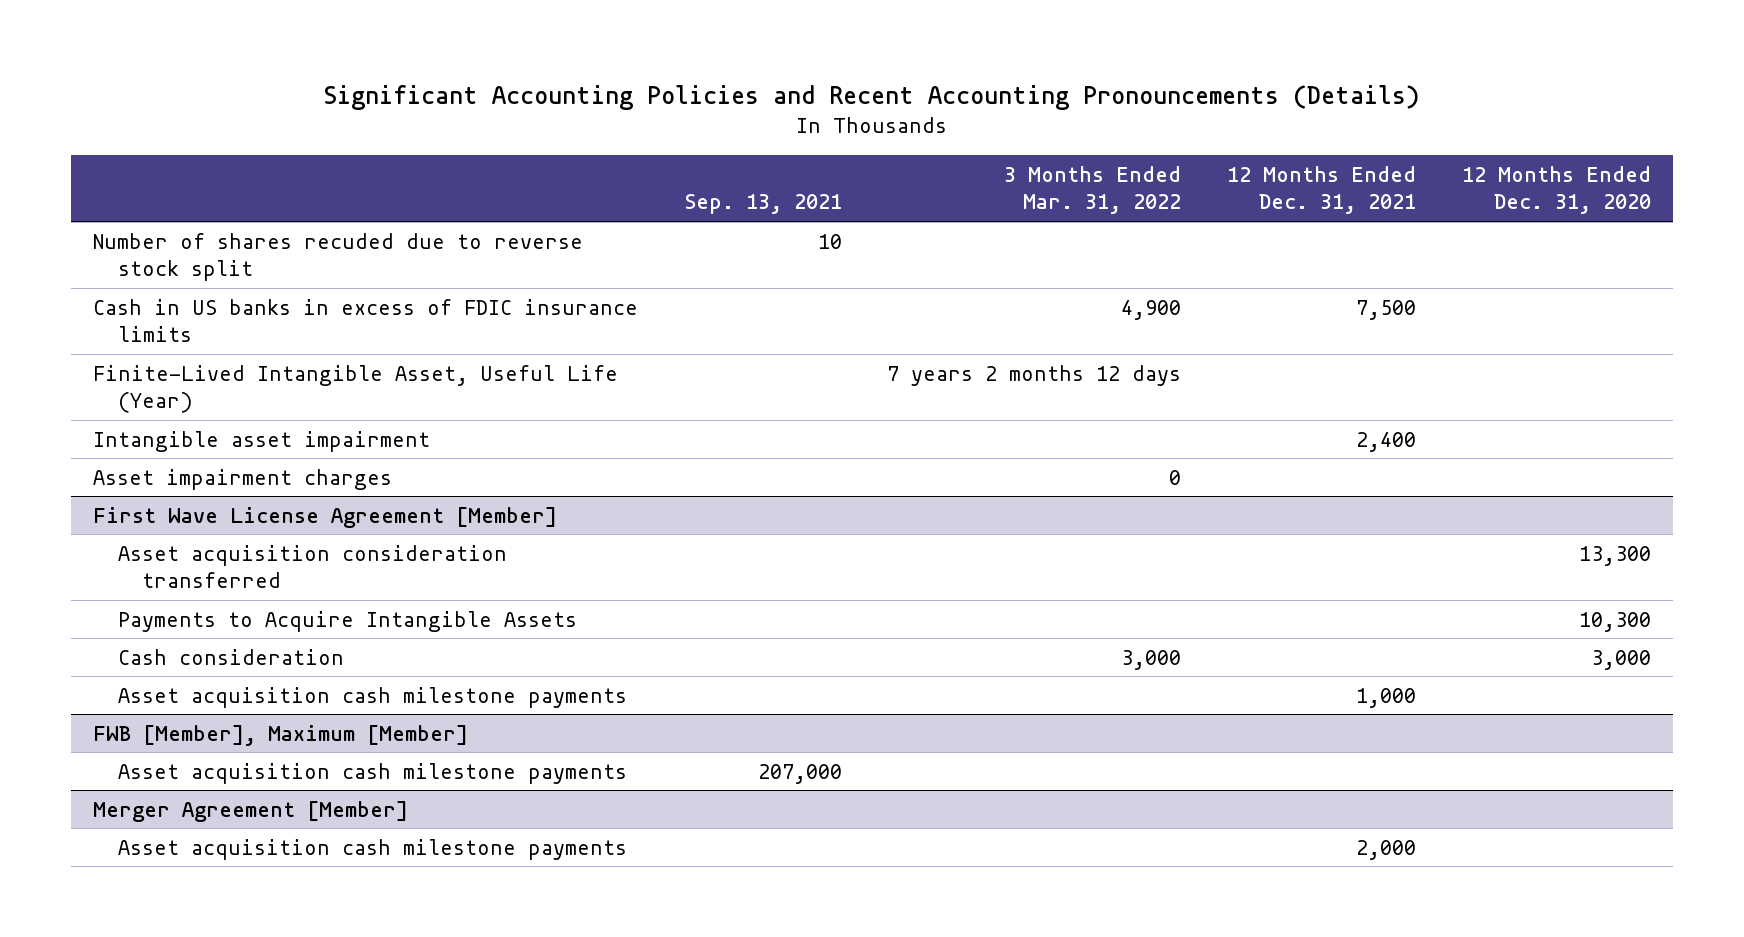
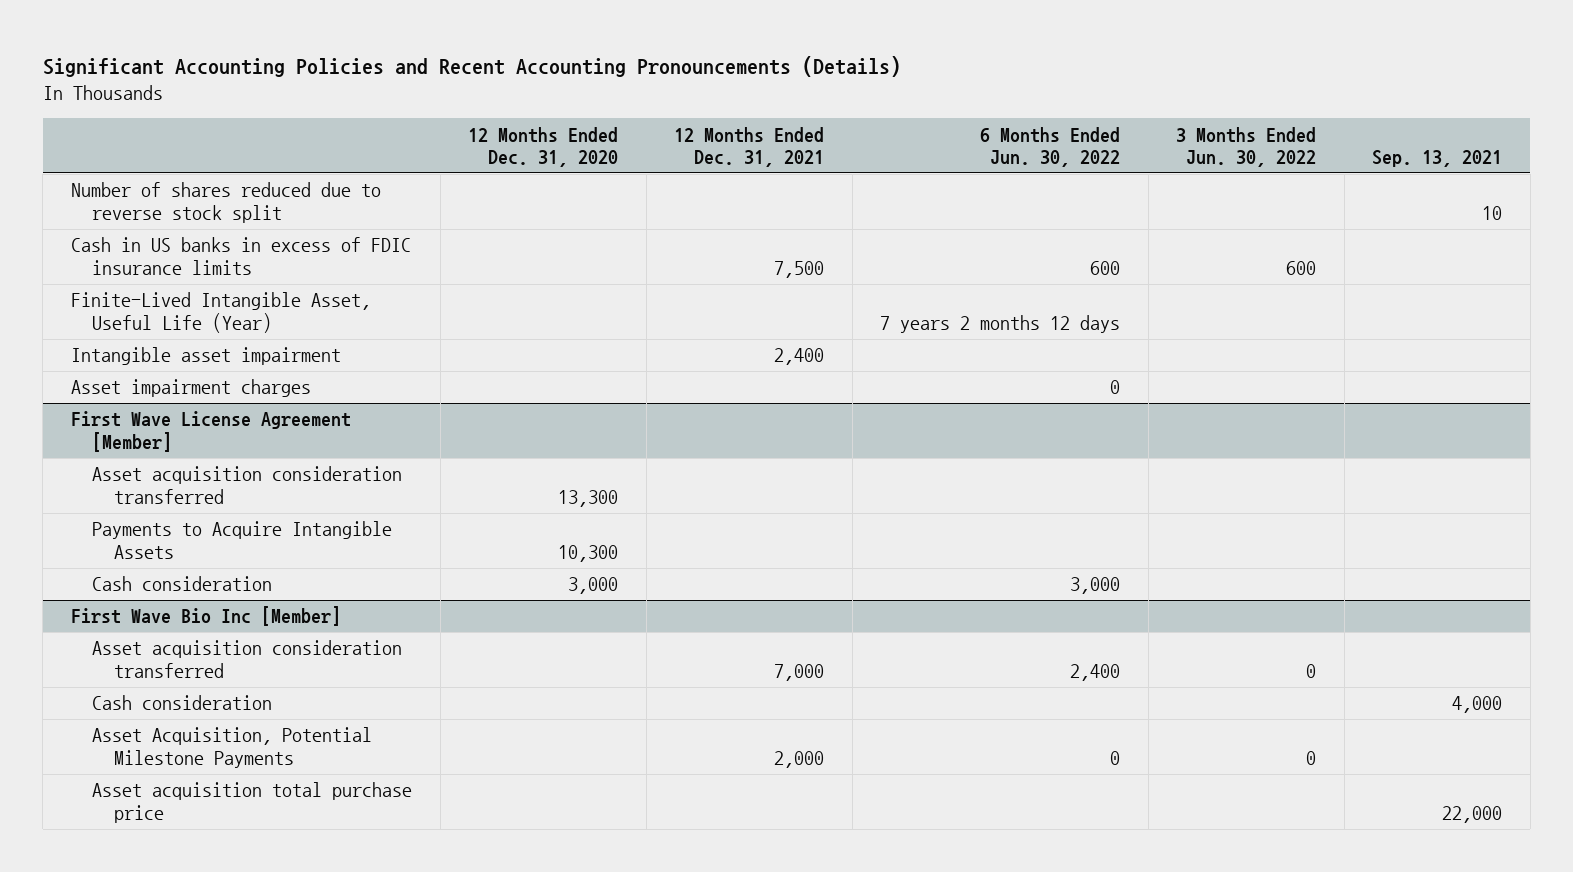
[1004,165,1182,215] 3 Months Ended Mar. 31, 2022 -> none
none -> [980,126,1121,167] 6 Months Ended Jun. 30, 2022
none -> [1176,126,1317,167] 3 Months Ended Jun. 30, 2022
[93,232,584,282] Number of shares recuded due to reverse stock split -> [70,182,381,223] Number of shares reduced due to reverse stock split
[117,686,627,708] Asset acquisition cash milestone payments -> none
[93,724,469,746] FWB [Member], Maximum [Member] -> none
[117,762,627,784] Asset acquisition cash milestone payments -> none
[93,800,409,822] Merger Agreement [Member] -> none
[117,838,627,860] Asset acquisition cash milestone payments -> none
none -> [70,606,341,627] First Wave Bio Inc [Member]
none -> [92,640,403,678] Asset acquisition consideration transferred
none -> [92,695,273,711] Cash consideration
none -> [92,727,373,768] Asset Acquisition, Potential Milestone Payments
none -> [92,782,413,823] Asset acquisition total purchase price

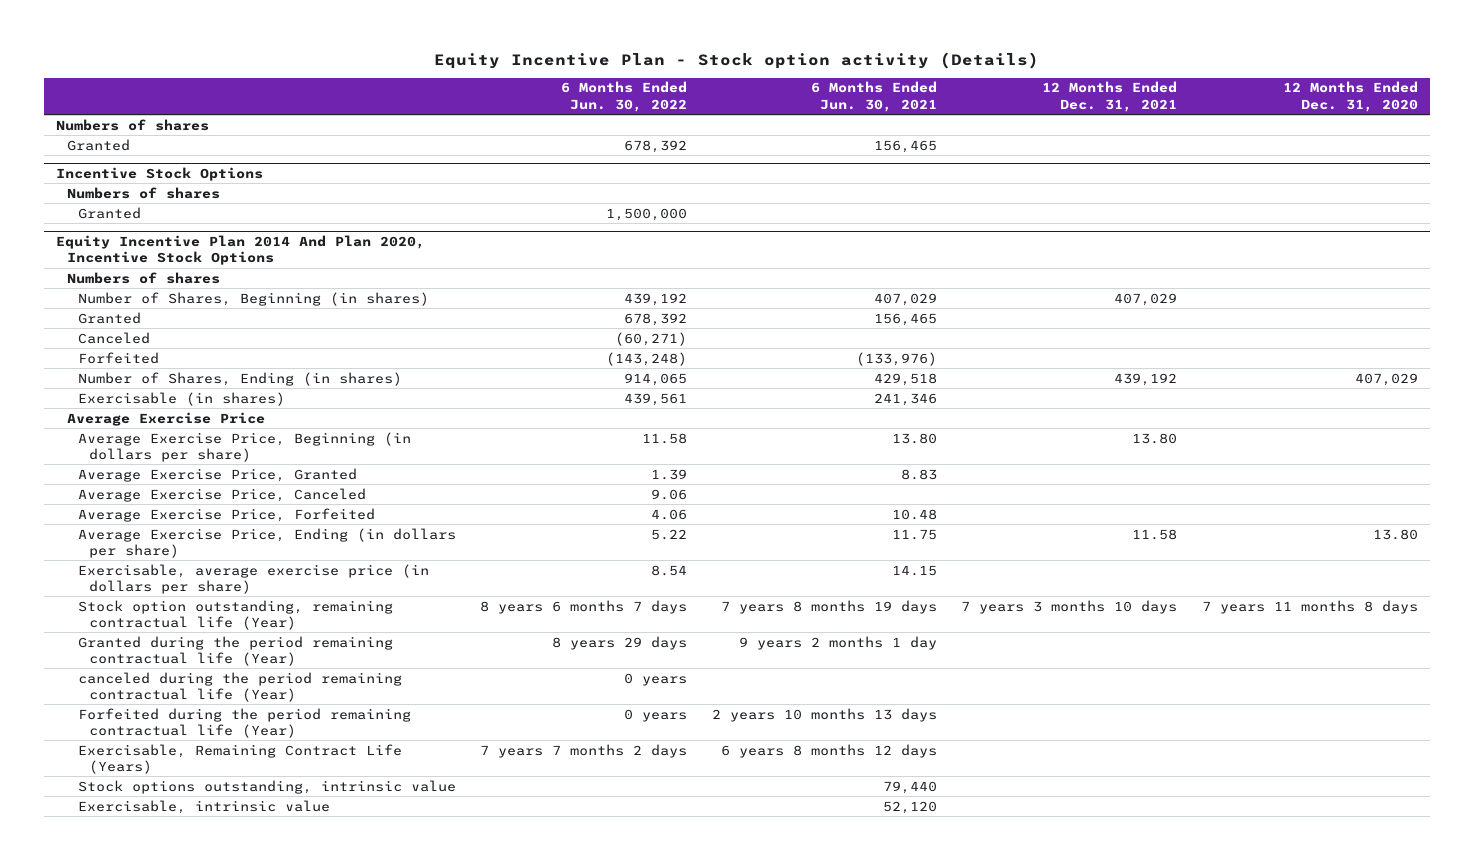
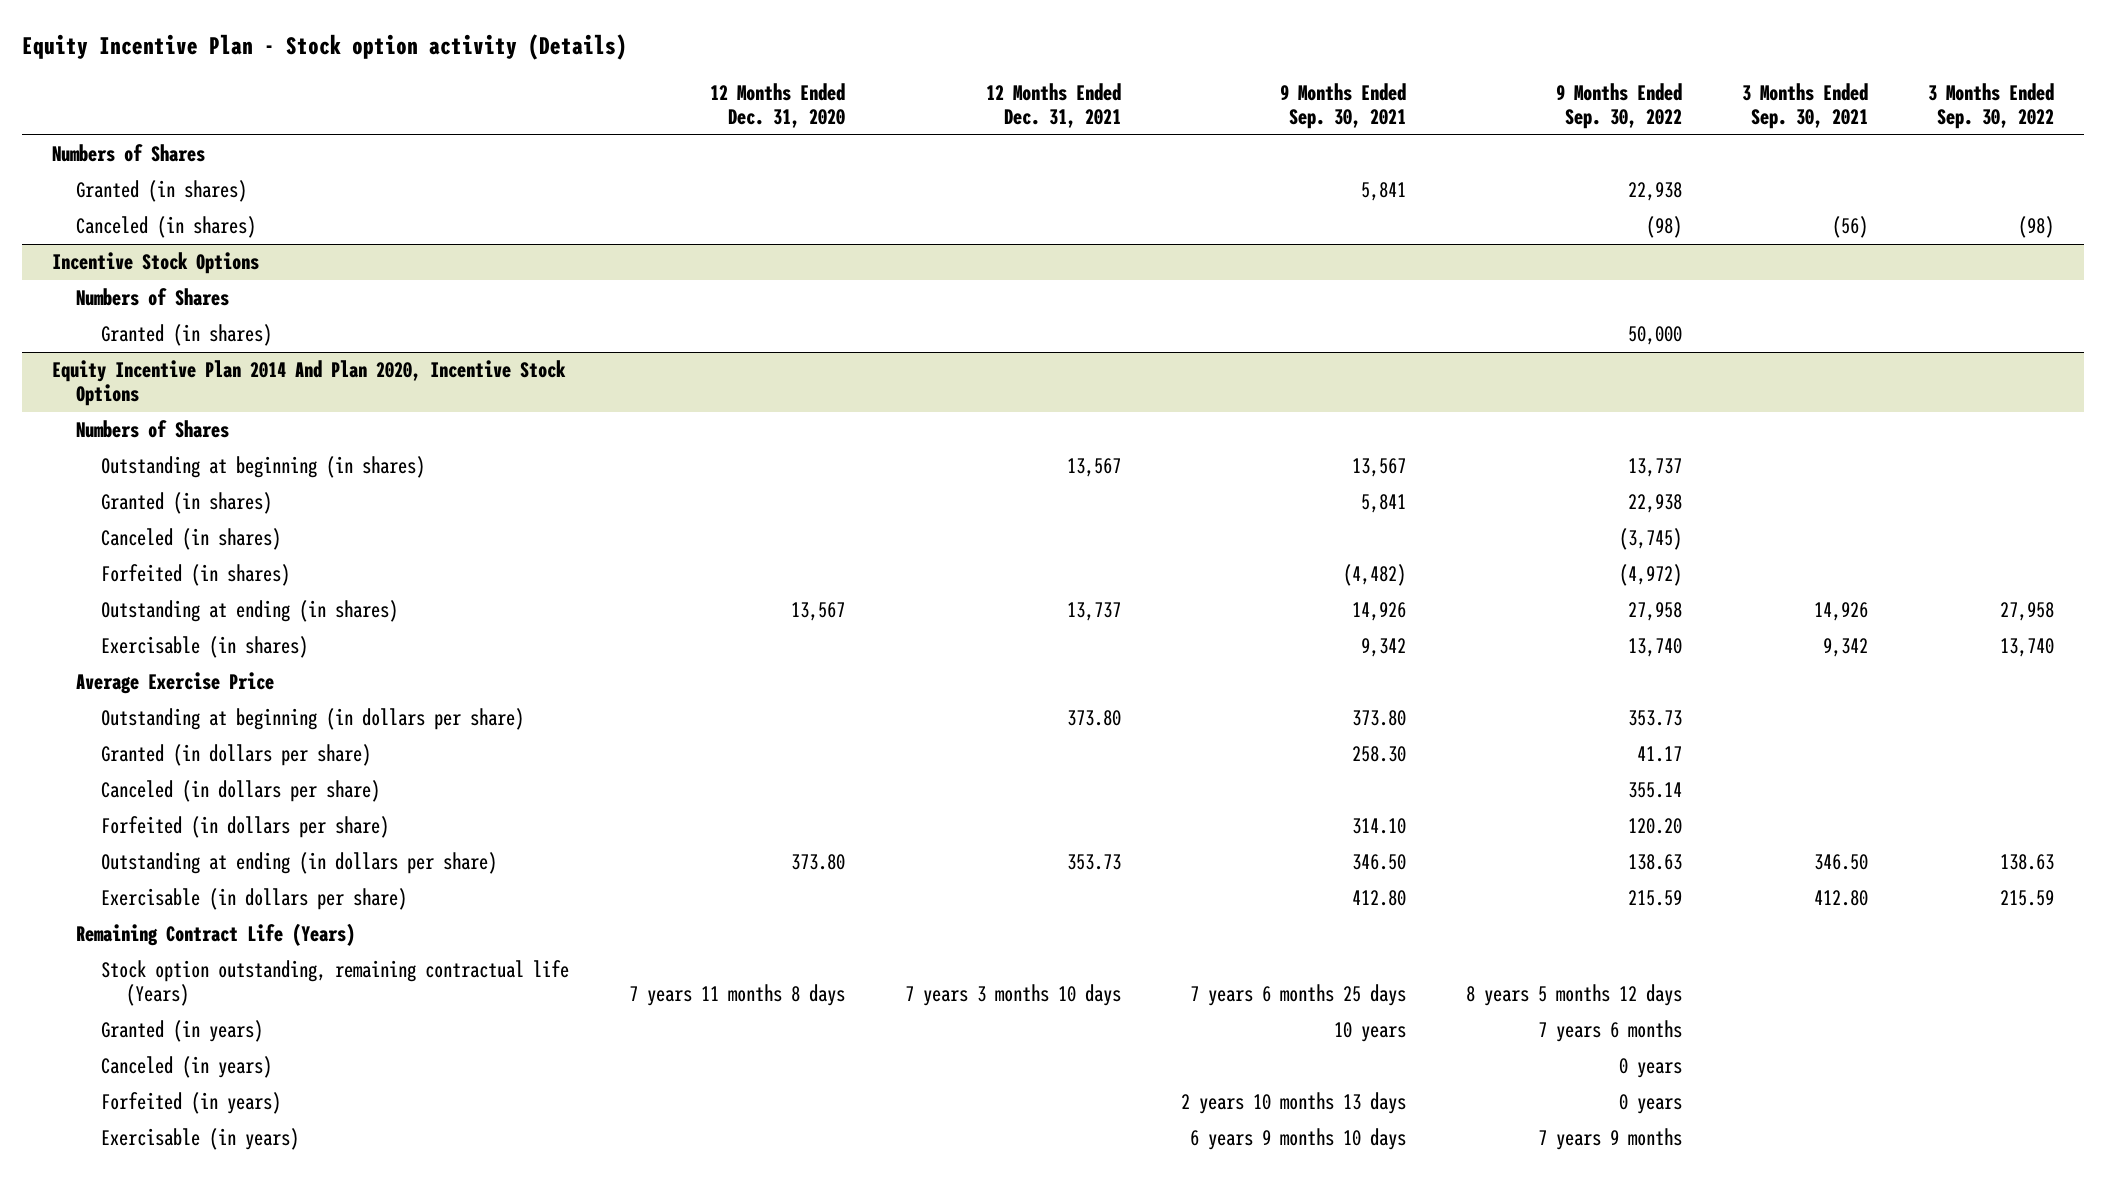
[561,81,688,112] 6 Months Ended Jun. 30, 2022 -> none
[810,81,937,112] 6 Months Ended Jun. 30, 2021 -> none
none -> [1279,83,1406,130] 9 Months Ended Sep. 30, 2021
none -> [1555,83,1682,130] 9 Months Ended Sep. 30, 2022
none -> [1741,83,1868,130] 3 Months Ended Sep. 30, 2021
none -> [1927,83,2054,130] 3 Months Ended Sep. 30, 2022
[56,118,210,131] Numbers of shares -> [51,144,205,163] Numbers of Shares
[67,138,131,151] Granted -> [76,180,248,203] Granted (in shares)
none -> [76,216,257,239] Canceled (in shares)
[67,186,221,199] Numbers of shares -> [76,288,230,307] Numbers of Shares
[78,206,142,219] Granted -> [100,324,272,347] Granted (in shares)
[67,271,221,284] Numbers of shares -> [76,420,230,439] Numbers of Shares
[78,291,430,306] Number of Shares, Beginning (in shares) -> [100,456,425,479] Outstanding at beginning (in shares)
[1114,292,1178,306] 407,029 -> [1066,458,1121,478] 13,567
[78,311,142,324] Granted -> [100,492,272,515] Granted (in shares)
[78,331,151,344] Canceled -> [100,528,281,551] Canceled (in shares)
[78,351,160,364] Forfeited -> [100,564,290,587] Forfeited (in shares)
[78,371,403,386] Number of Shares, Ending (in shares) -> [100,600,398,623] Outstanding at ending (in shares)
[1114,372,1178,386] 439,192 -> [1066,602,1121,622] 13,737
[1354,372,1418,386] 407,029 -> [790,602,845,622] 13,567
[78,779,457,794] Stock options outstanding, intrinsic value -> none
[78,799,331,814] Exercisable, intrinsic value -> none
[78,431,412,463] Average Exercise Price, Beginning (in dollars per share) -> [100,708,524,731] Outstanding at beginning (in dollars per share)
[1132,432,1178,444] 13.80 -> [1066,710,1121,727] 373.80
[78,467,358,482] Average Exercise Price, Granted -> [100,744,371,767] Granted (in dollars per share)
[78,487,367,502] Average Exercise Price, Canceled -> [100,780,380,803] Canceled (in dollars per share)
[78,507,376,522] Average Exercise Price, Forfeited -> [100,816,389,839] Forfeited (in dollars per share)
[78,527,457,559] Average Exercise Price, Ending (in dollars per share) -> [100,852,497,875] Outstanding at ending (in dollars per share)
[1132,528,1178,540] 11.58 -> [1066,854,1121,871] 353.73
[1372,528,1418,540] 13.80 -> [790,854,845,871] 373.80
[78,563,430,595] Exercisable, average exercise price (in dollars per share) -> [100,888,407,911] Exercisable (in dollars per share)
none -> [76,923,356,947] Remaining Contract Life (Years)
[78,599,394,631] Stock option outstanding, remaining contractual life (Year) -> [100,960,569,1007] Stock option outstanding, remaining contractual life (Years)
[78,635,394,667] Granted during the period remaining contractual life (Year) -> [100,1020,263,1043] Granted (in years)
[78,671,403,703] canceled during the period remaining contractual life (Year) -> [100,1056,272,1079] Canceled (in years)
[78,707,412,739] Forfeited during the period remaining contractual life (Year) -> [100,1092,281,1115] Forfeited (in years)
[78,743,403,775] Exercisable, Remaining Contract Life (Years) -> [100,1128,299,1151] Exercisable (in years)

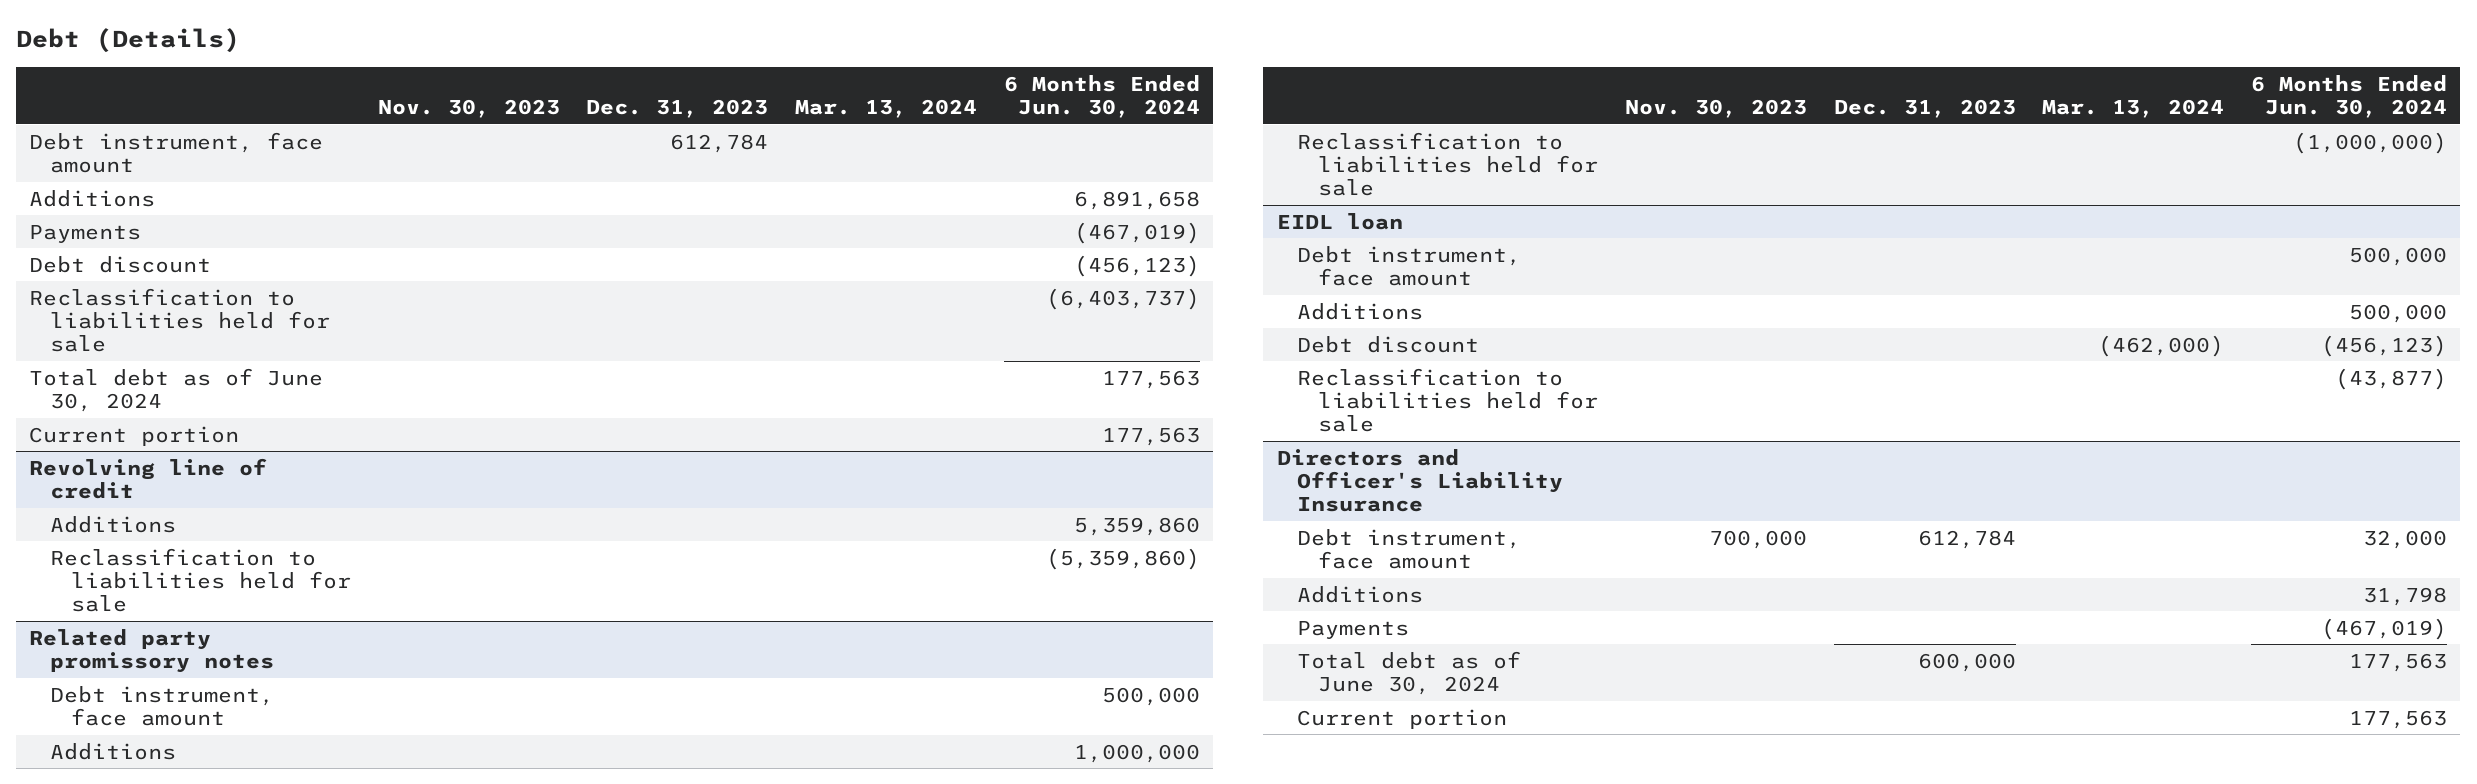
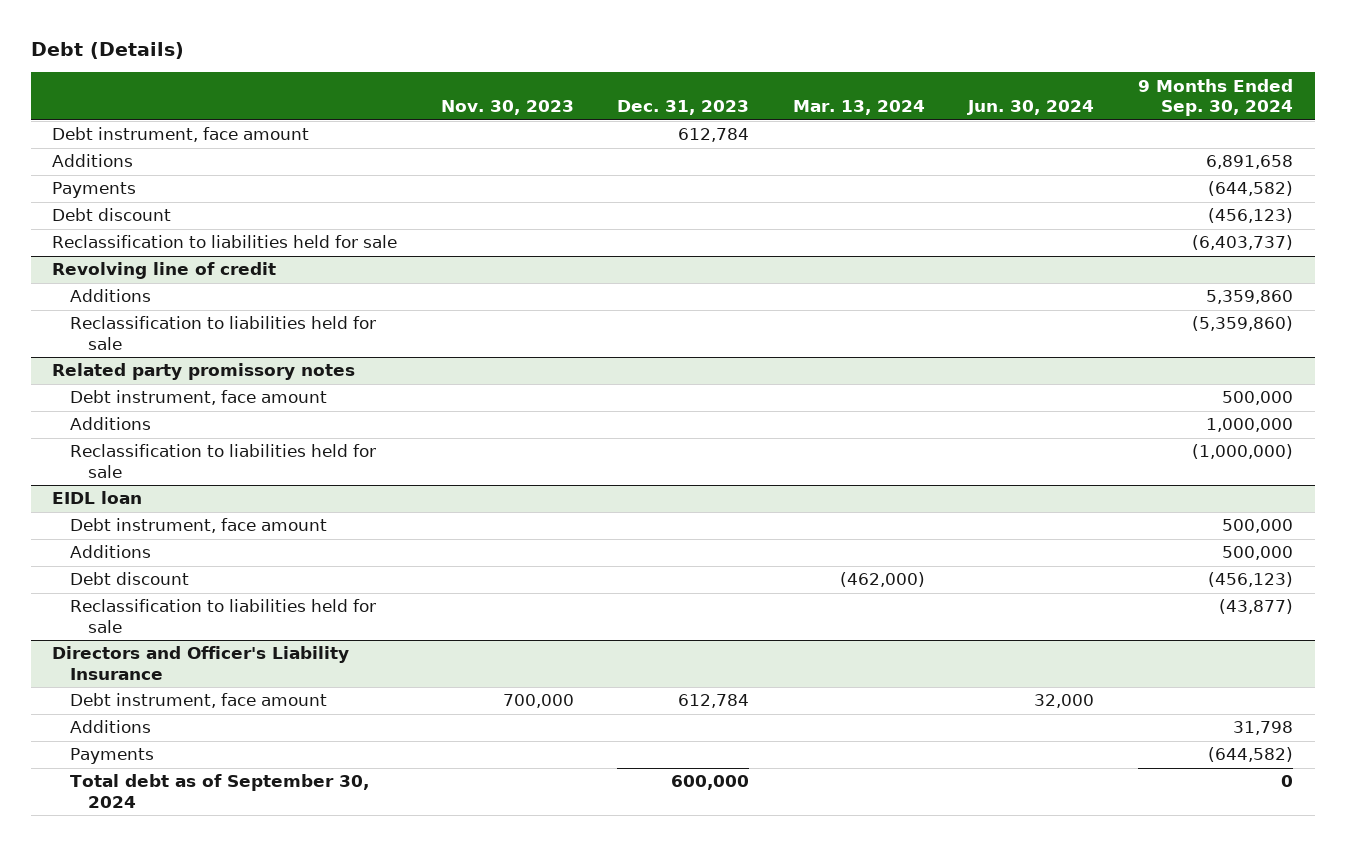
[1003,74,1200,119] 6 Months Ended Jun. 30, 2024 -> none
none -> [967,100,1095,116] Jun. 30, 2024
none -> [1137,78,1293,117] 9 Months Ended Sep. 30, 2024
[29,367,324,413] Total debt as of June 30, 2024 -> none
[29,425,240,446] Current portion -> none
[1297,708,1508,729] Current portion -> none
[1297,650,1522,696] Total debt as of June 30, 2024 -> [70,774,370,808] Total debt as of September 30, 2024

